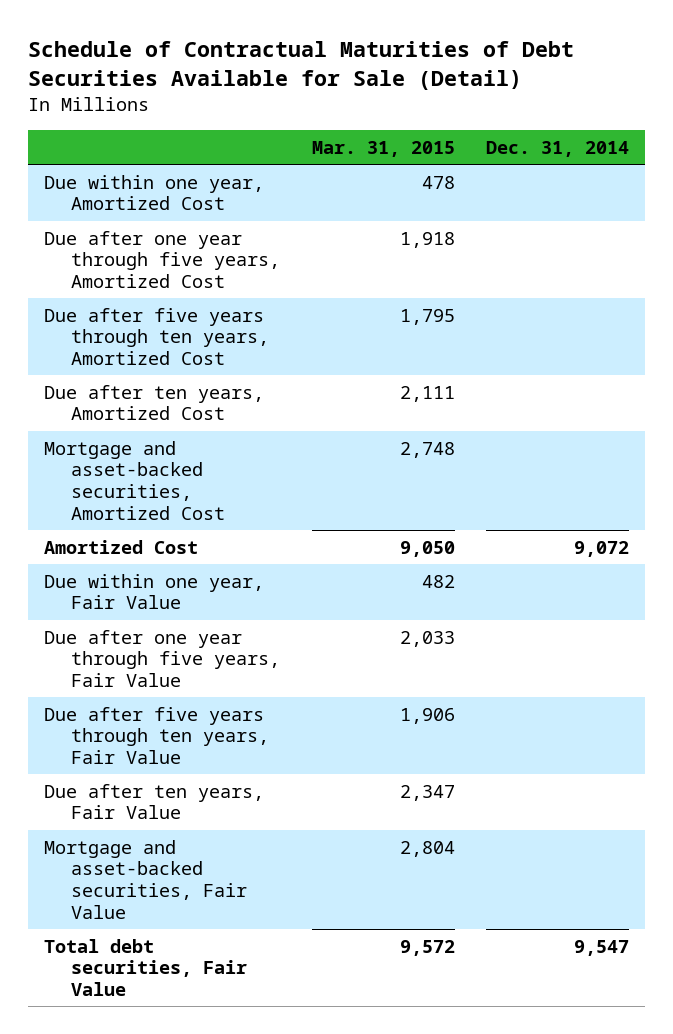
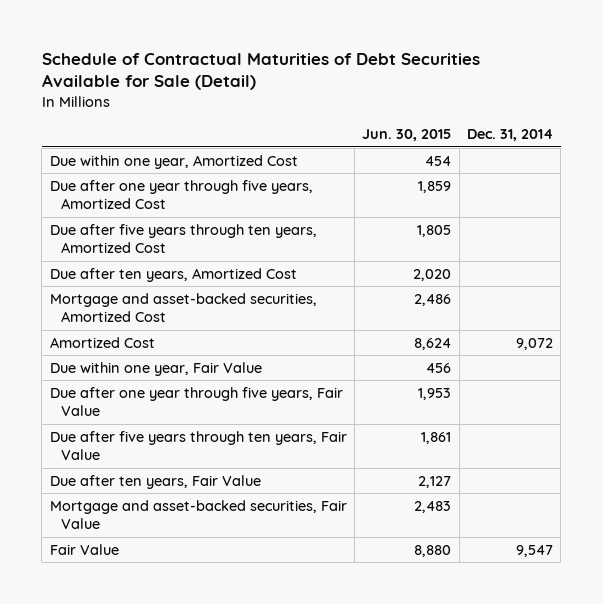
[311,140,455,157] Mar. 31, 2015 -> none
none -> [362,129,452,142] Jun. 30, 2015
[44,938,248,996] Total debt securities, Fair Value -> [49,543,119,555] Fair Value

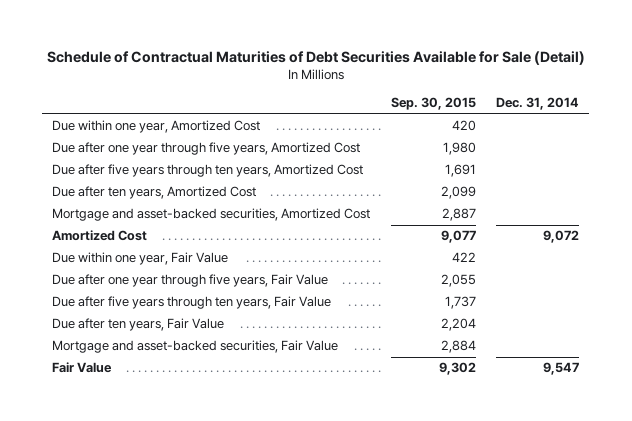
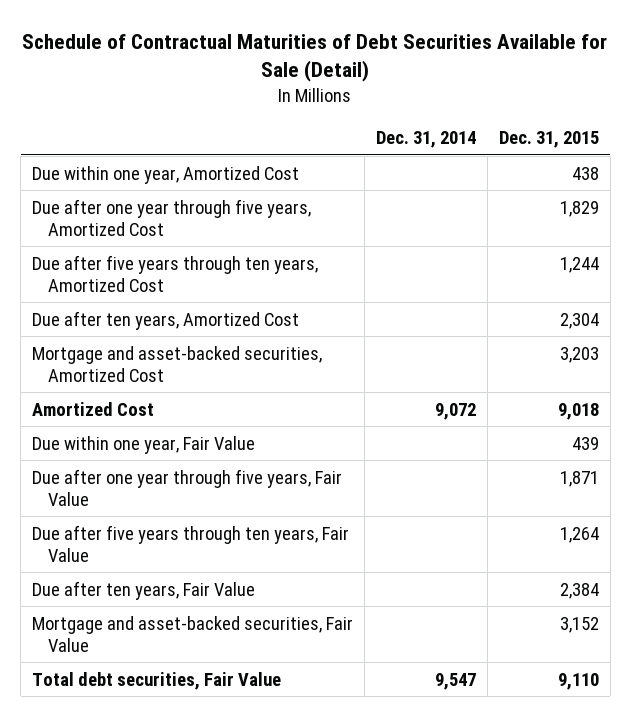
[390,97,476,111] Sep. 30, 2015 -> none
none -> [498,130,599,148] Dec. 31, 2015
[52,362,113,374] Fair Value -> [31,671,281,690] Total debt securities, Fair Value

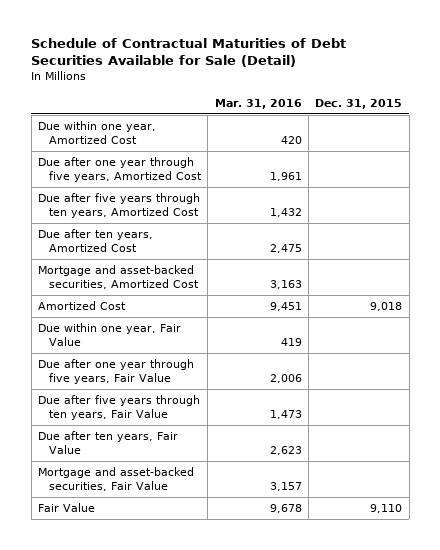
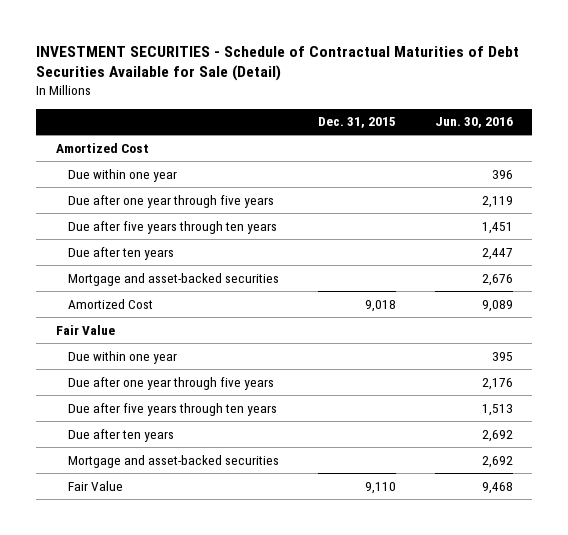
[31,38,347,68] Schedule of Contractual Maturities of Debt Securities Available for Sale (Detail) -> [36,45,520,82] INVESTMENT SECURITIES - Schedule of Contractual Maturities of Debt Securities Available for Sale (Detail)
[214,98,302,109] Mar. 31, 2016 -> none
none -> [434,117,513,129] Jun. 30, 2016
none -> [55,142,149,153] Amortized Cost
[37,121,156,145] Due within one year, Amortized Cost -> [67,168,177,182] Due within one year
[37,157,203,183] Due after one year through five years, Amortized Cost -> [67,194,274,208] Due after one year through five years
[37,193,200,219] Due after five years through ten years, Amortized Cost -> [67,220,277,234] Due after five years through ten years
[37,229,153,253] Due after ten years, Amortized Cost -> [67,246,174,260] Due after ten years
[37,265,200,290] Mortgage and asset-backed securities, Amortized Cost -> [67,272,279,286] Mortgage and asset-backed securities
none -> [55,324,115,335] Fair Value
[37,323,181,347] Due within one year, Fair Value -> [67,350,177,364] Due within one year
[37,359,194,385] Due after one year through five years, Fair Value -> [67,376,274,390] Due after one year through five years
[37,395,200,421] Due after five years through ten years, Fair Value -> [67,402,277,416] Due after five years through ten years
[37,431,178,455] Due after ten years, Fair Value -> [67,428,174,442] Due after ten years
[37,467,194,492] Mortgage and asset-backed securities, Fair Value -> [67,454,279,468] Mortgage and asset-backed securities

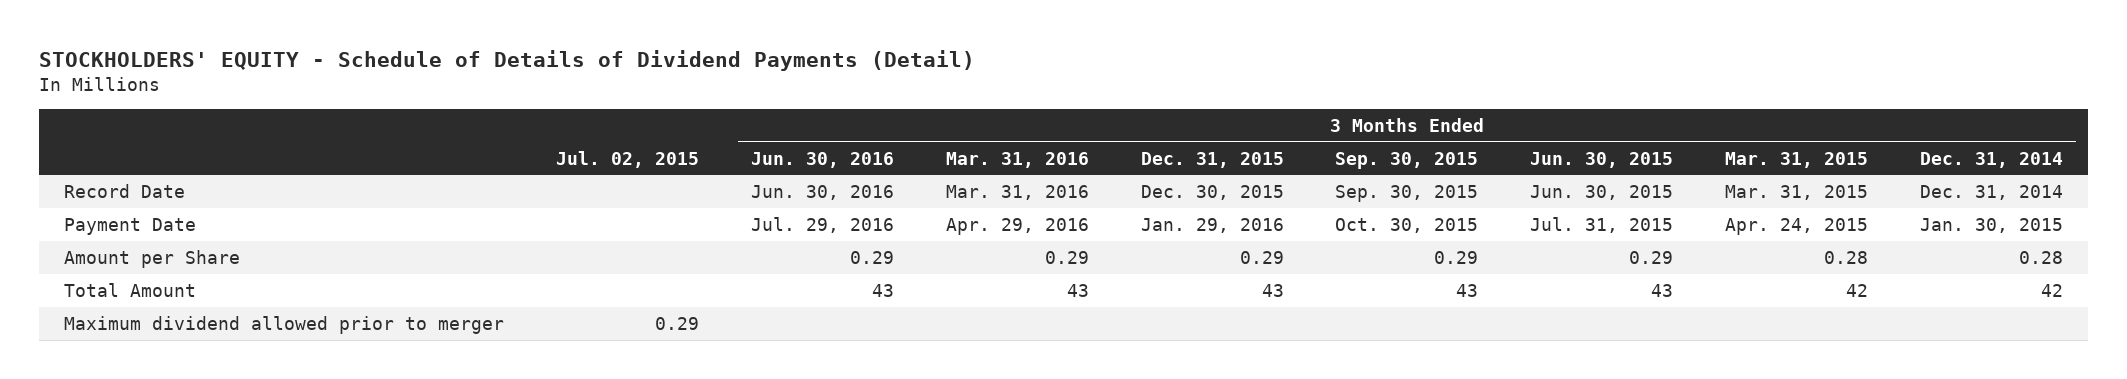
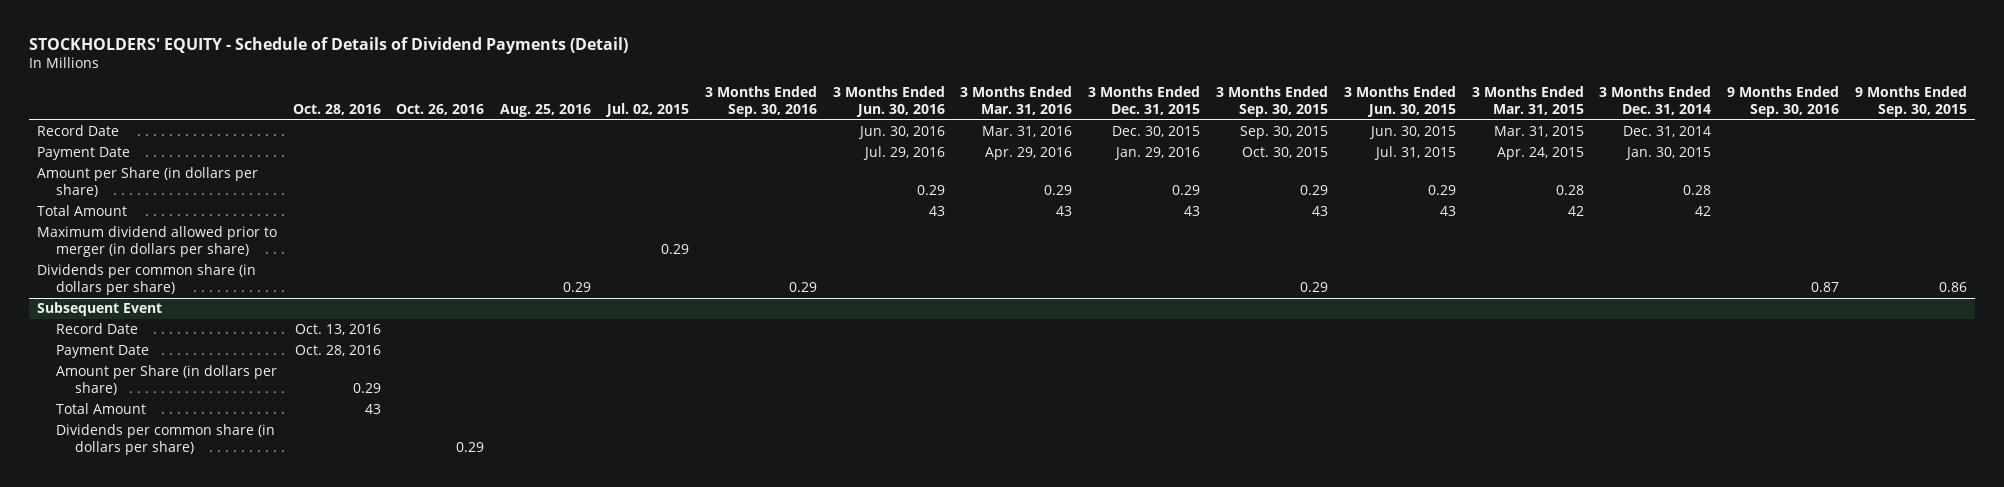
none -> [292,104,381,116] Oct. 28, 2016
none -> [396,104,485,116] Oct. 26, 2016
none -> [500,104,592,118] Aug. 25, 2016
none -> [704,86,817,118] 3 Months Ended Sep. 30, 2016
none -> [1727,86,1840,118] 9 Months Ended Sep. 30, 2016
none -> [1855,86,1968,118] 9 Months Ended Sep. 30, 2015
[64,249,241,268] Amount per Share -> [36,167,258,198] Amount per Share (in dollars per share)
[64,315,505,334] Maximum dividend allowed prior to merger -> [36,226,277,258] Maximum dividend allowed prior to merger (in dollars per share)
none -> [36,264,256,296] Dividends per common share (in dollars per share)
none -> [36,302,162,317] Subsequent Event
none -> [55,323,138,335] Record Date
none -> [55,345,149,359] Payment Date
none -> [55,365,277,396] Amount per Share (in dollars per share)
none -> [55,403,146,415] Total Amount
none -> [55,424,275,456] Dividends per common share (in dollars per share)

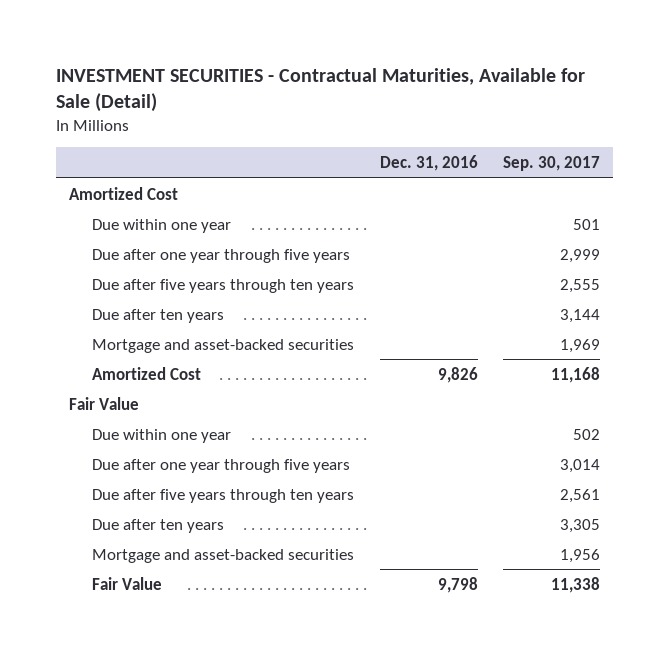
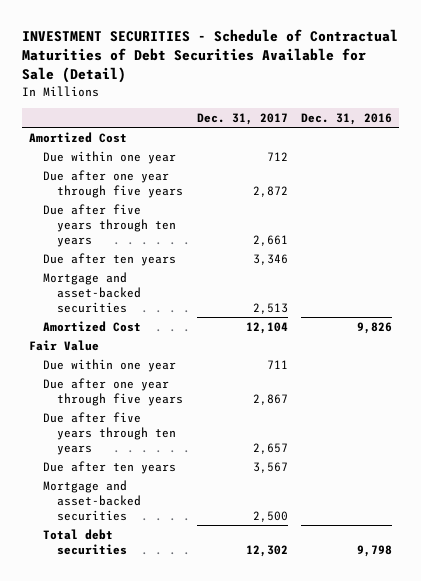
[56,68,586,113] INVESTMENT SECURITIES - Contractual Maturities, Available for Sale (Detail) -> [22,29,399,84] INVESTMENT SECURITIES - Schedule of Contractual Maturities of Debt Securities Available for Sale (Detail)
[503,156,601,172] Sep. 30, 2017 -> none
none -> [196,112,288,125] Dec. 31, 2017
[92,576,163,590] Fair Value -> [43,529,128,555] Total debt securities

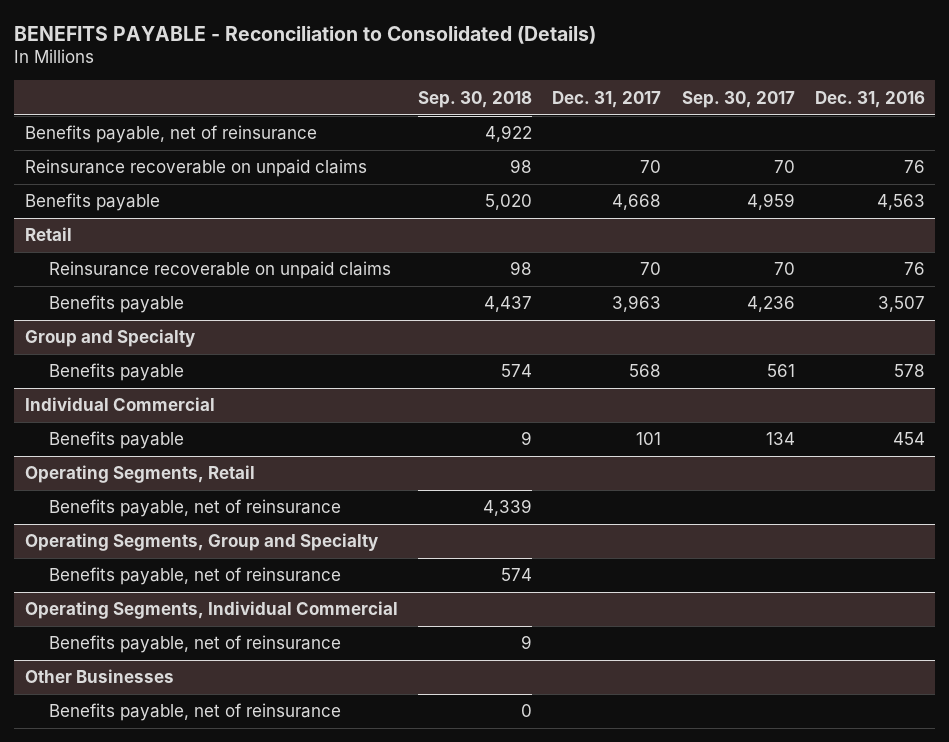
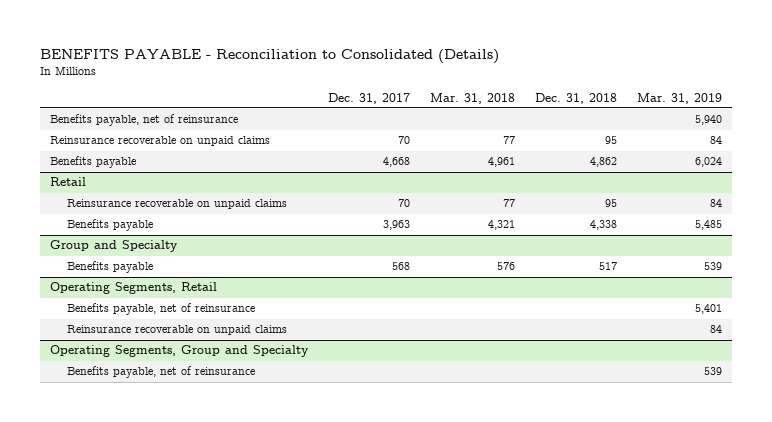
[417,90,532,108] Sep. 30, 2018 -> none
[681,90,795,108] Sep. 30, 2017 -> none
[814,90,925,108] Dec. 31, 2016 -> none
none -> [429,92,515,104] Mar. 31, 2018
none -> [534,92,617,104] Dec. 31, 2018
none -> [636,92,722,104] Mar. 31, 2019
[24,397,215,412] Individual Commercial -> none
[48,431,184,450] Benefits payable -> none
none -> [67,325,288,336] Reinsurance recoverable on unpaid claims
[24,601,398,620] Operating Segments, Individual Commercial -> none
[48,635,341,654] Benefits payable, net of reinsurance -> none
[24,669,174,684] Other Businesses -> none
[48,703,341,722] Benefits payable, net of reinsurance -> none

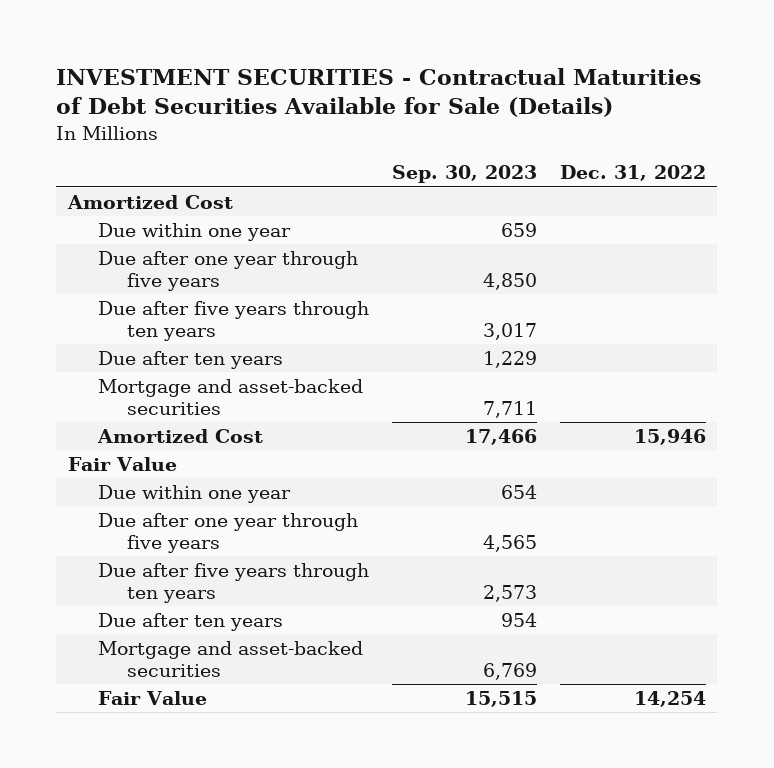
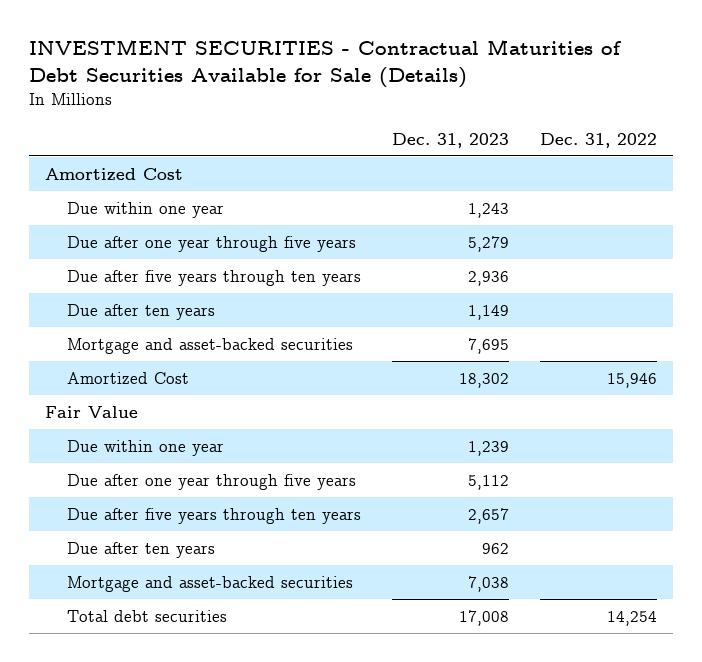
[391,165,537,184] Sep. 30, 2023 -> none
none -> [392,132,510,148] Dec. 31, 2023
[97,690,207,705] Fair Value -> [67,609,228,622] Total debt securities

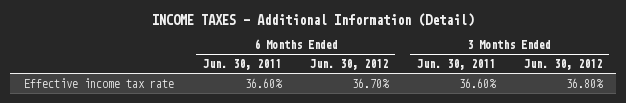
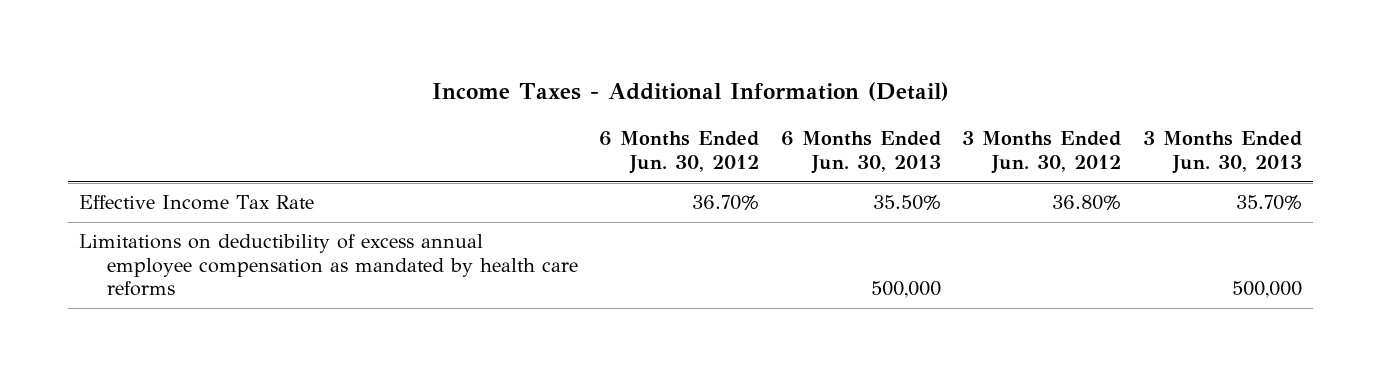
[152,13,475,28] INCOME TAXES - Additional Information (Detail) -> [432,82,950,102] Income Taxes - Additional Information (Detail)
[203,59,282,71] Jun. 30, 2011 -> none
[416,59,495,71] Jun. 30, 2011 -> none
none -> [780,131,941,174] 6 Months Ended Jun. 30, 2013
none -> [1142,131,1302,174] 3 Months Ended Jun. 30, 2013
[24,78,175,89] Effective income tax rate -> [78,195,314,211] Effective Income Tax Rate
none -> [78,234,578,297] Limitations on deductibility of excess annual employee compensation as mandated by health care reforms

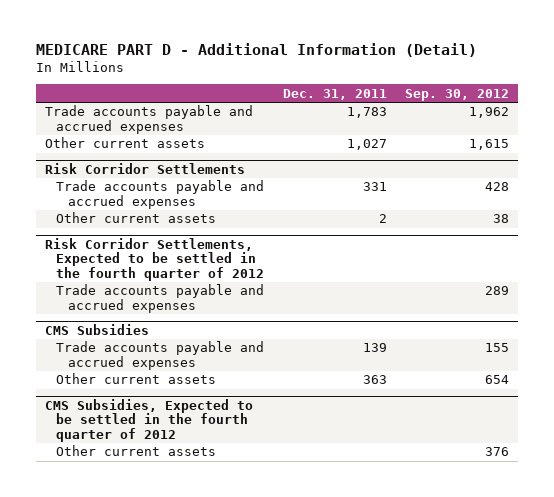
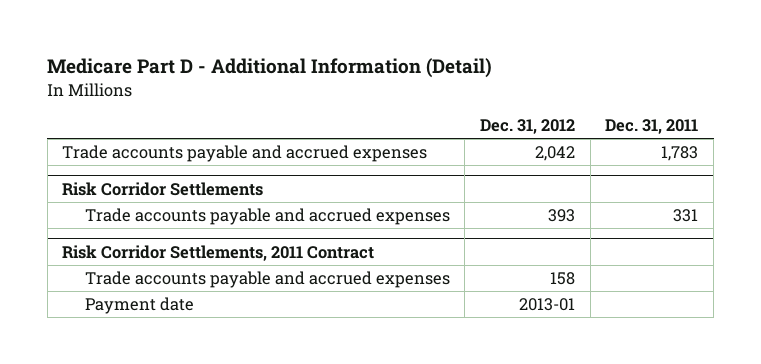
[36,43,478,58] MEDICARE PART D - Additional Information (Detail) -> [47,58,493,79] Medicare Part D - Additional Information (Detail)
[405,88,510,101] Sep. 30, 2012 -> none
none -> [480,119,576,135] Dec. 31, 2012
[45,137,206,149] Other current assets -> none
[56,212,217,224] Other current assets -> none
[45,237,265,281] Risk Corridor Settlements, Expected to be settled in the fourth quarter of 2012 -> none
[56,284,265,313] Trade accounts payable and accrued expenses -> none
[45,323,150,335] CMS Subsidies -> none
[56,341,265,370] Trade accounts payable and accrued expenses -> none
[56,373,217,385] Other current assets -> none
[45,398,254,442] CMS Subsidies, Expected to be settled in the fourth quarter of 2012 -> none
[56,445,217,457] Other current assets -> none
none -> [62,244,375,261] Risk Corridor Settlements, 2011 Contract
none -> [84,271,450,289] Trade accounts payable and accrued expenses
none -> [84,297,194,315] Payment date

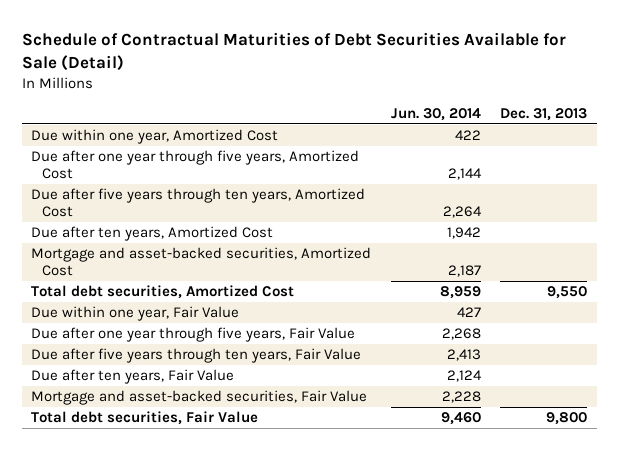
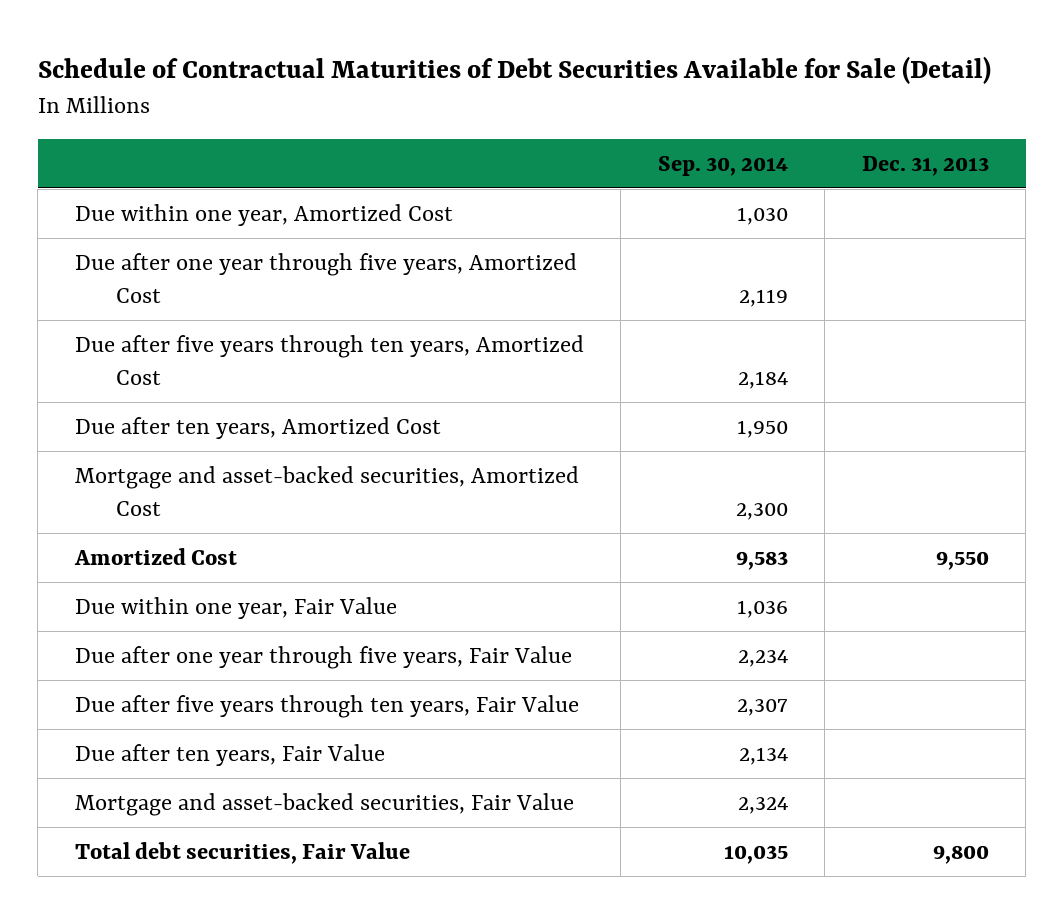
[390,108,481,122] Jun. 30, 2014 -> none
none -> [657,155,788,176] Sep. 30, 2014
[31,285,295,300] Total debt securities, Amortized Cost -> [73,547,237,565] Amortized Cost

